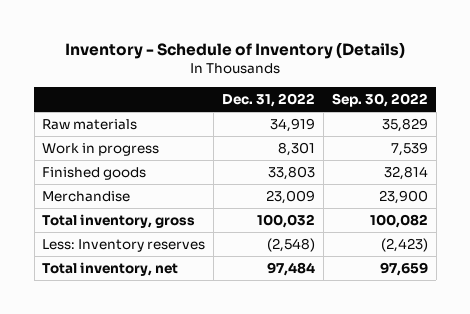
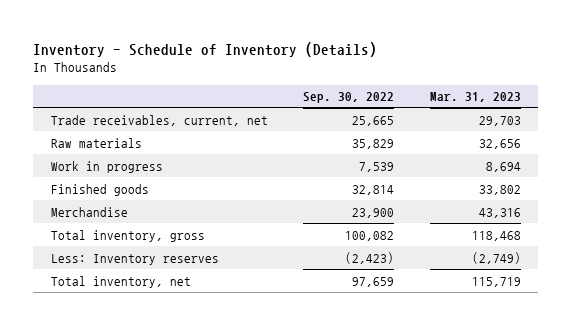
[222,92,316,107] Dec. 31, 2022 -> none
none -> [429,92,521,103] Mar. 31, 2023
none -> [51,114,269,126] Trade receivables, current, net

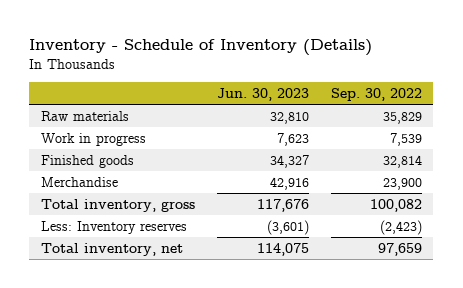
[429,92,521,103] Mar. 31, 2023 -> none
none -> [216,87,309,101] Jun. 30, 2023
[51,114,269,126] Trade receivables, current, net -> none

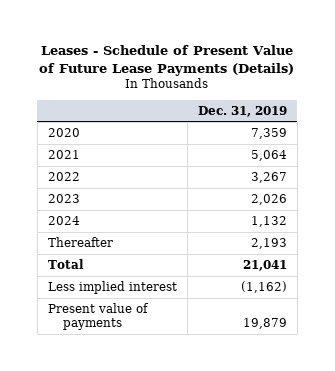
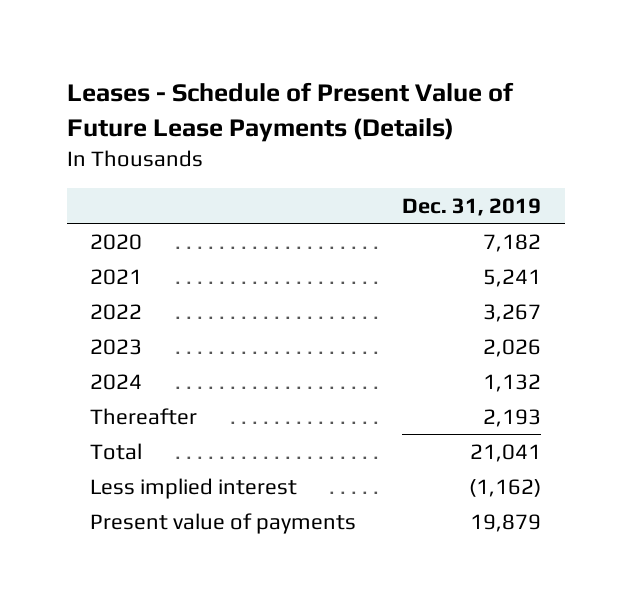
[250,128,287,140] 7,359 -> [483,233,542,252] 7,182
[250,150,287,162] 5,064 -> [483,268,542,287] 5,241

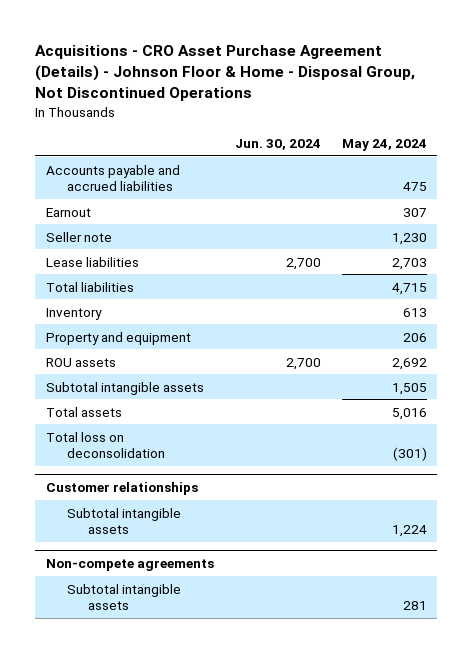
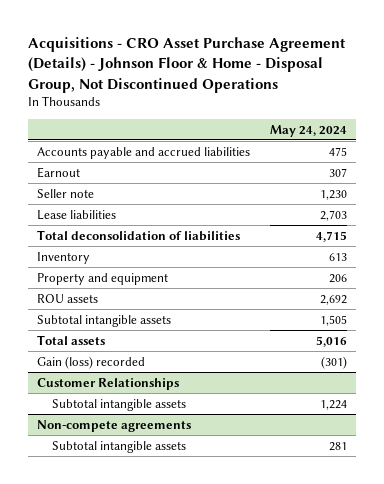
[234,139,321,151] Jun. 30, 2024 -> none
[45,281,134,292] Total liabilities -> [37,229,241,241] Total deconsolidation of liabilities
[45,431,165,459] Total loss on deconsolidation -> [37,355,146,369] Gain (loss) recorded
[45,481,198,495] Customer relationships -> [37,377,180,390] Customer Relationships

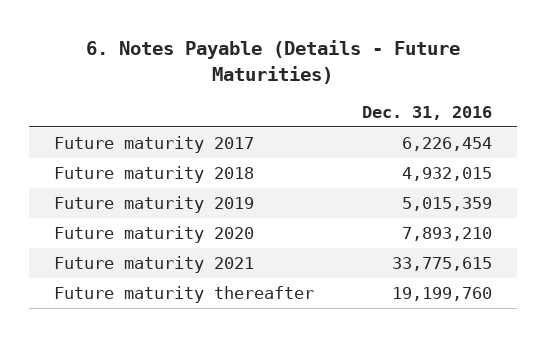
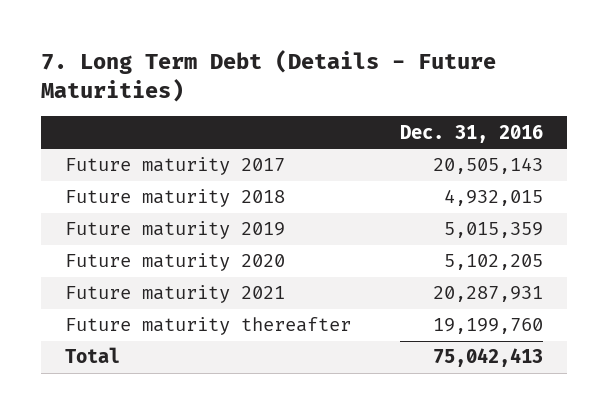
[86,39,461,84] 6. Notes Payable (Details - Future Maturities) -> [40,50,496,102] 7. Long Term Debt (Details - Future Maturities)
[402,136,493,151] 6,226,454 -> [432,157,543,175] 20,505,143
[402,226,493,241] 7,893,210 -> [443,254,543,271] 5,102,205
[392,256,493,271] 33,775,615 -> [432,286,543,303] 20,287,931
none -> [64,347,120,364] Total

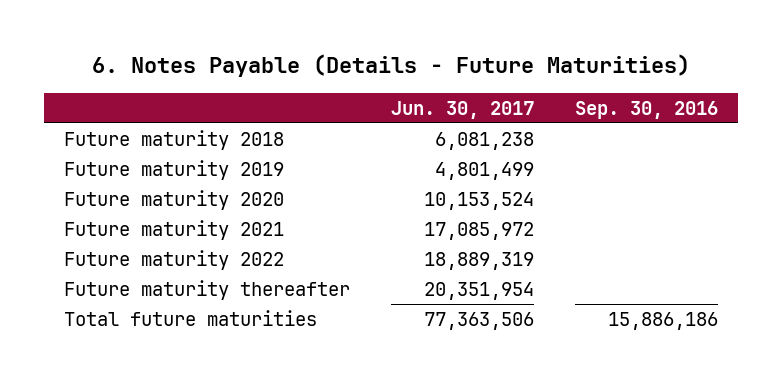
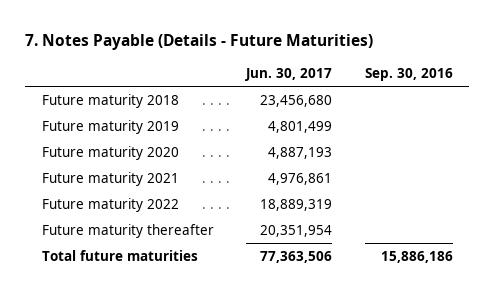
[91,54,690,78] 6. Notes Payable (Details - Future Maturities) -> [25,34,374,51] 7. Notes Payable (Details - Future Maturities)
[434,132,534,151] 6,081,238 -> [260,94,333,107] 23,456,680
[423,192,534,211] 10,153,524 -> [268,146,333,159] 4,887,193
[423,222,534,241] 17,085,972 -> [268,172,333,185] 4,976,861

